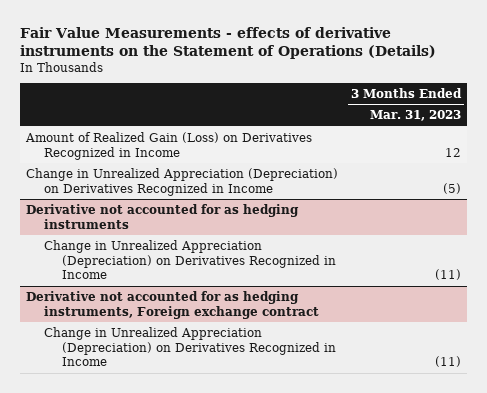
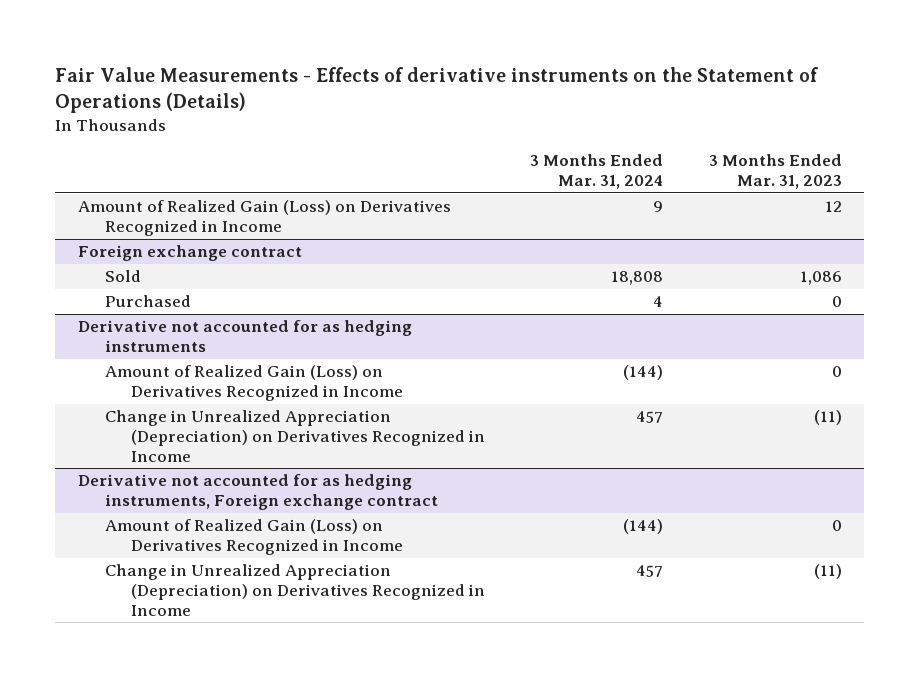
[20,27,437,59] Fair Value Measurements - effects of derivative instruments on the Statement of Operations (Details) -> [55,66,819,114] Fair Value Measurements - Effects of derivative instruments on the Statement of Operations (Details)
none -> [530,154,664,190] 3 Months Ended Mar. 31, 2024
[26,167,339,196] Change in Unrealized Appreciation (Depreciation) on Derivatives Recognized in Income -> none
none -> [78,245,303,262] Foreign exchange contract
none -> [104,270,141,283] Sold
none -> [104,295,191,308] Purchased
none -> [104,365,404,402] Amount of Realized Gain (Loss) on Derivatives Recognized in Income
none -> [104,519,404,556] Amount of Realized Gain (Loss) on Derivatives Recognized in Income

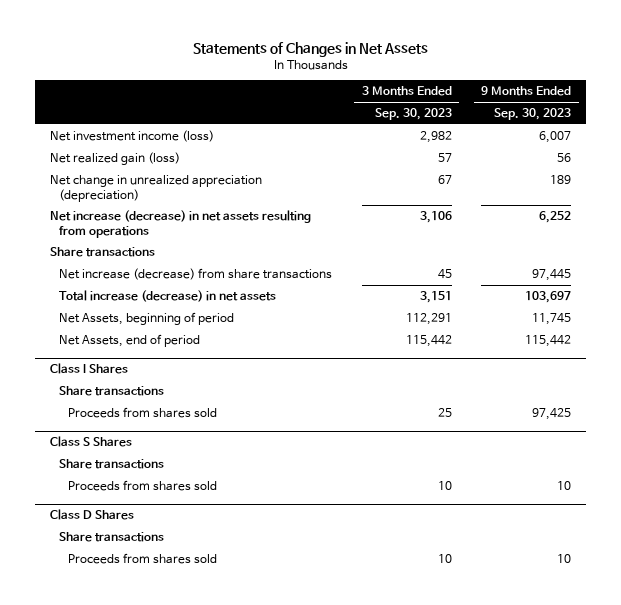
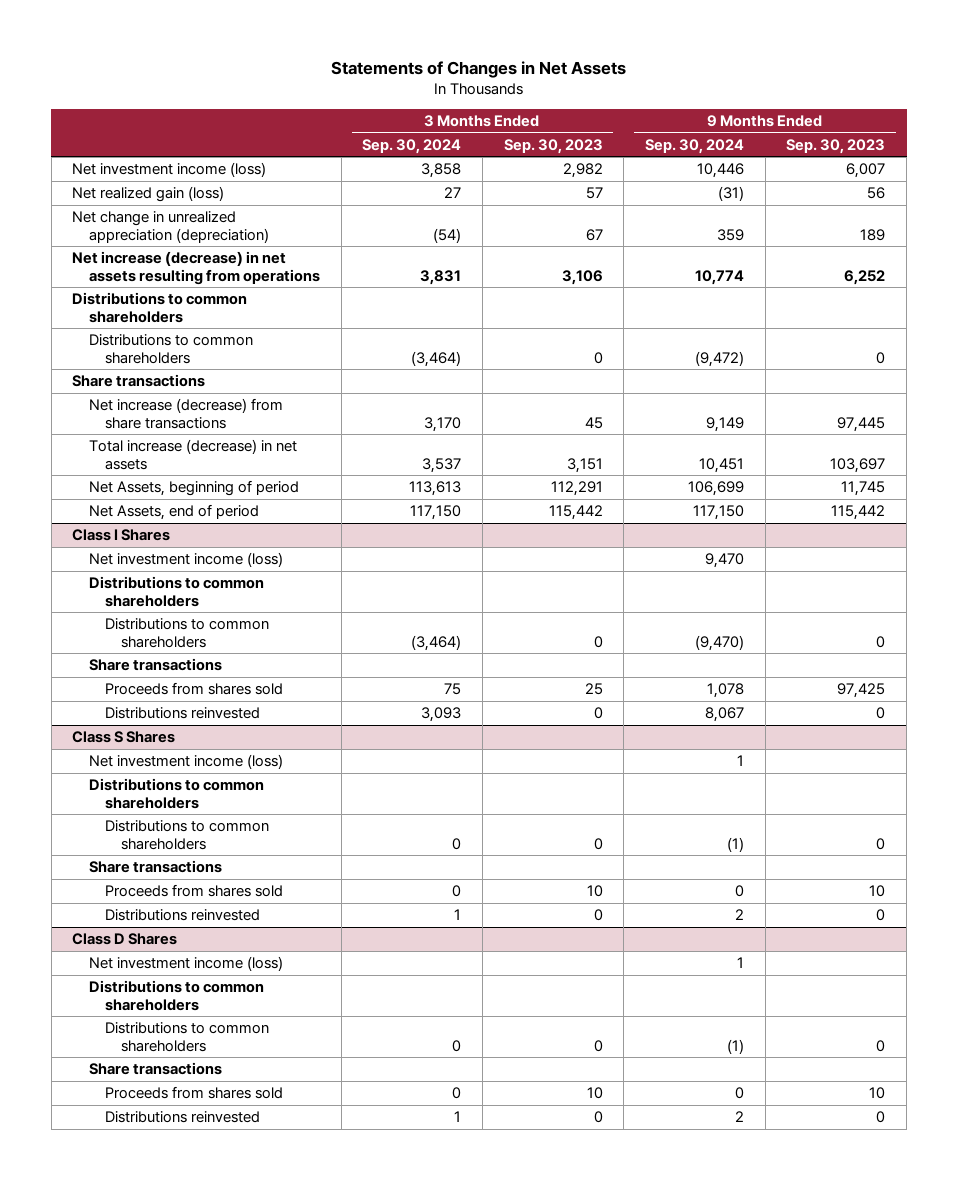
none -> [362,138,462,154] Sep. 30, 2024
none -> [645,138,745,154] Sep. 30, 2024
none -> [72,292,248,323] Distributions to common shareholders
none -> [88,334,253,364] Distributions to common shareholders
none -> [88,552,283,568] Net investment income (loss)
none -> [88,576,264,607] Distributions to common shareholders
none -> [105,618,270,648] Distributions to common shareholders
none -> [105,707,261,720] Distributions reinvested
none -> [88,754,283,770] Net investment income (loss)
none -> [88,778,264,809] Distributions to common shareholders
none -> [105,820,270,850] Distributions to common shareholders
none -> [105,909,261,922] Distributions reinvested
none -> [88,956,283,972] Net investment income (loss)
none -> [88,980,264,1011] Distributions to common shareholders
none -> [105,1022,270,1052] Distributions to common shareholders
none -> [105,1111,261,1124] Distributions reinvested

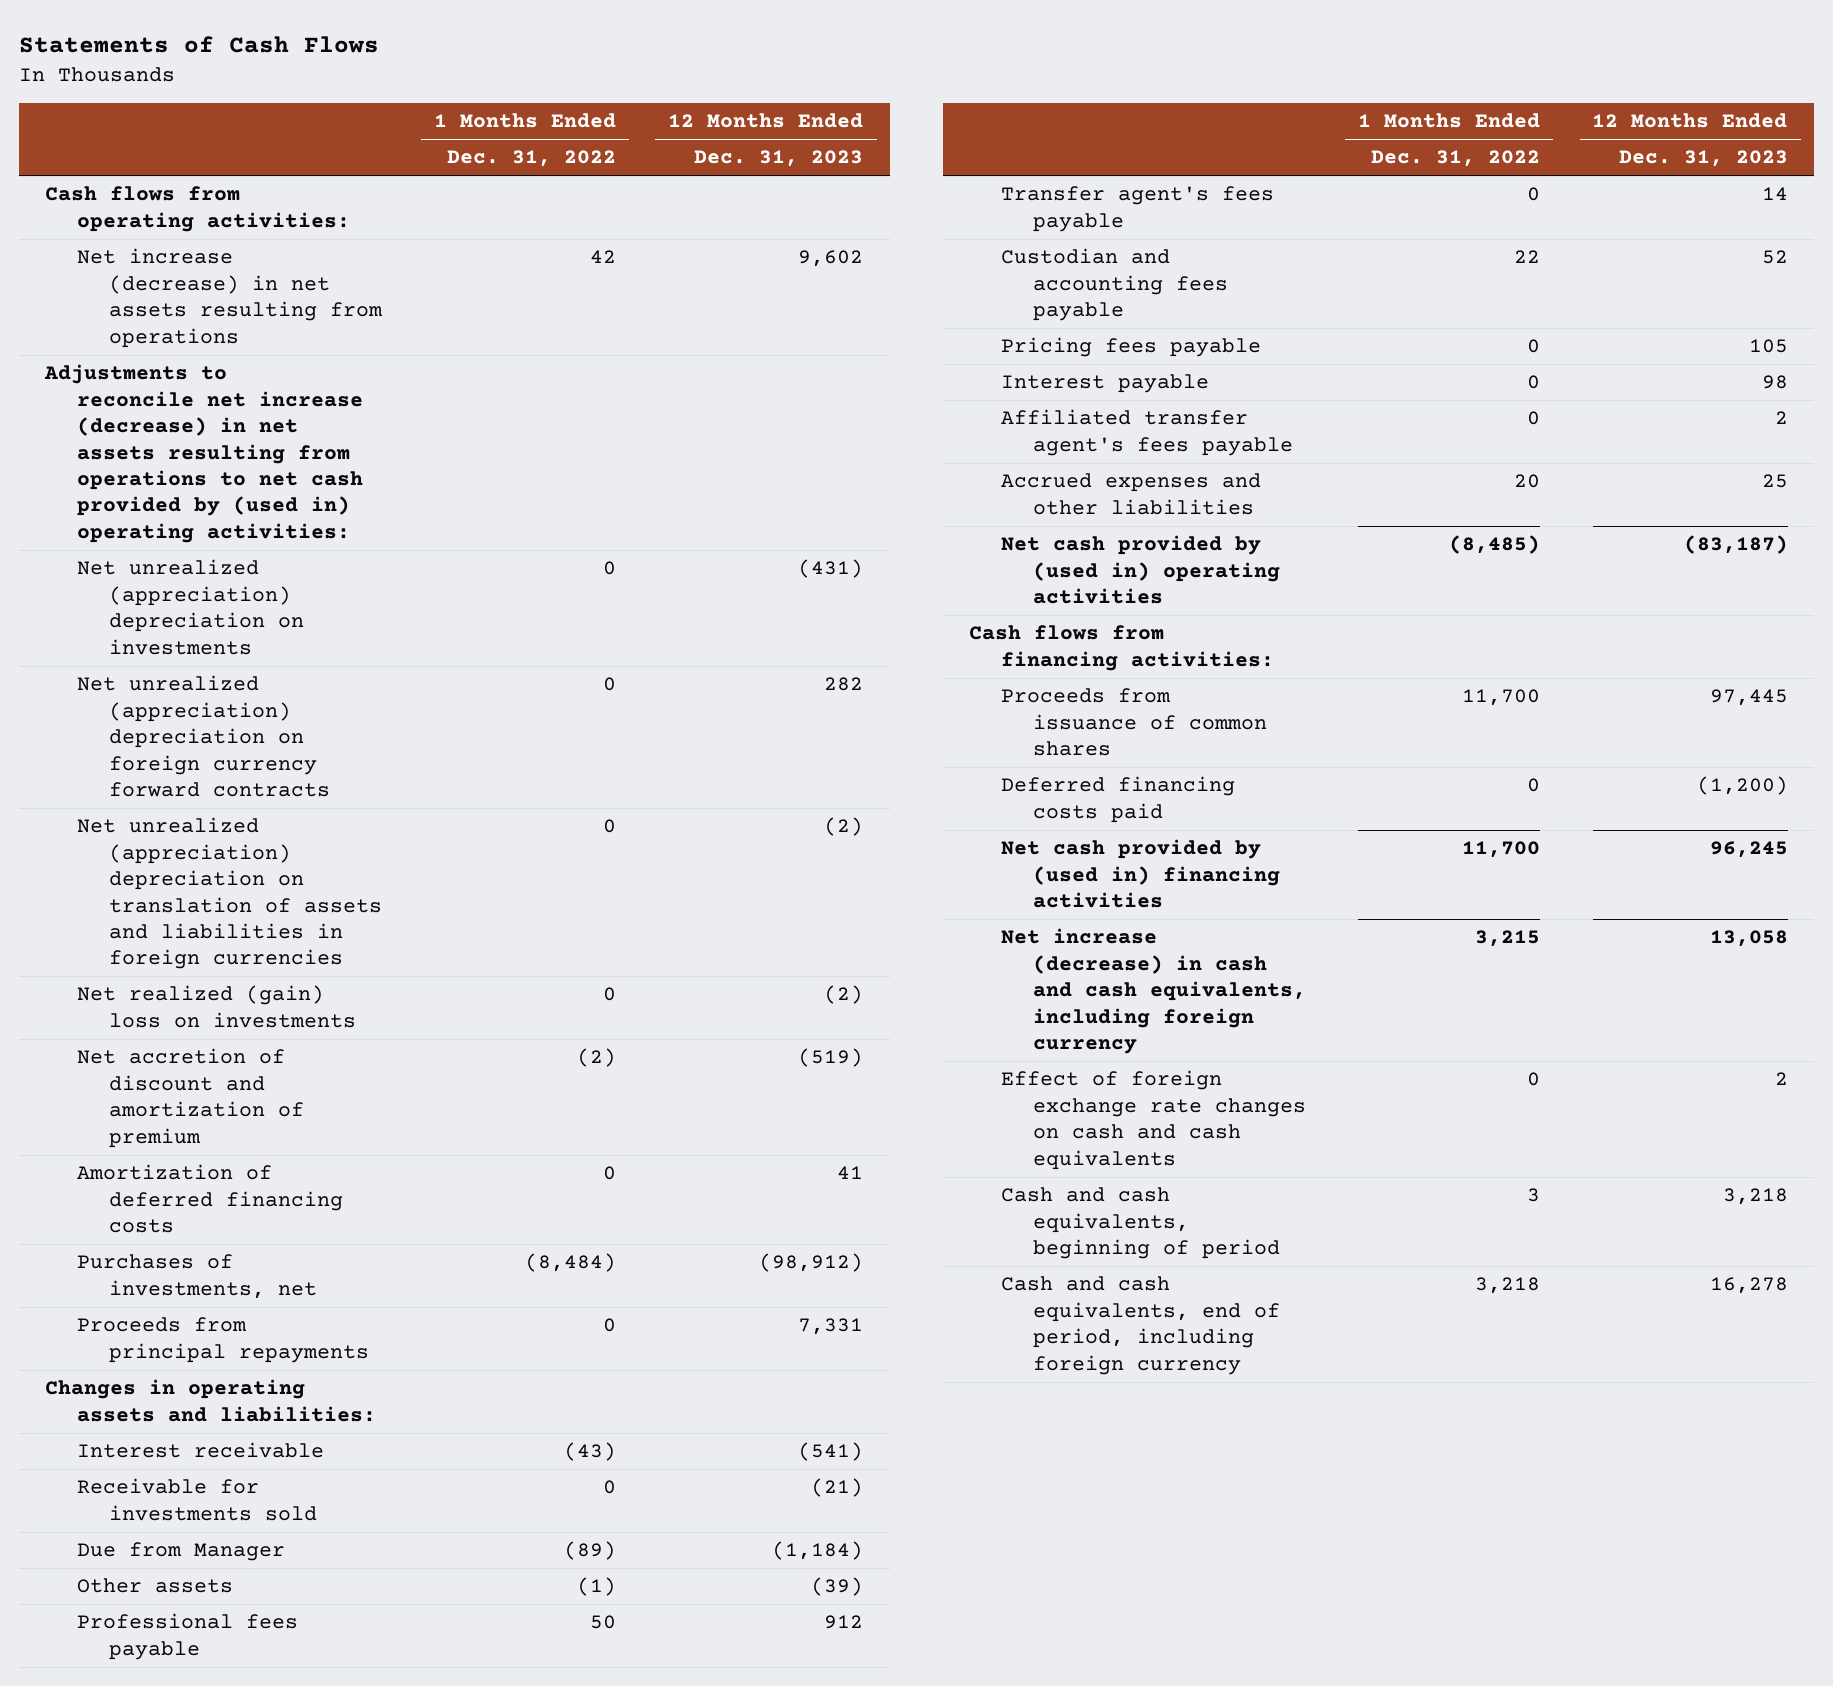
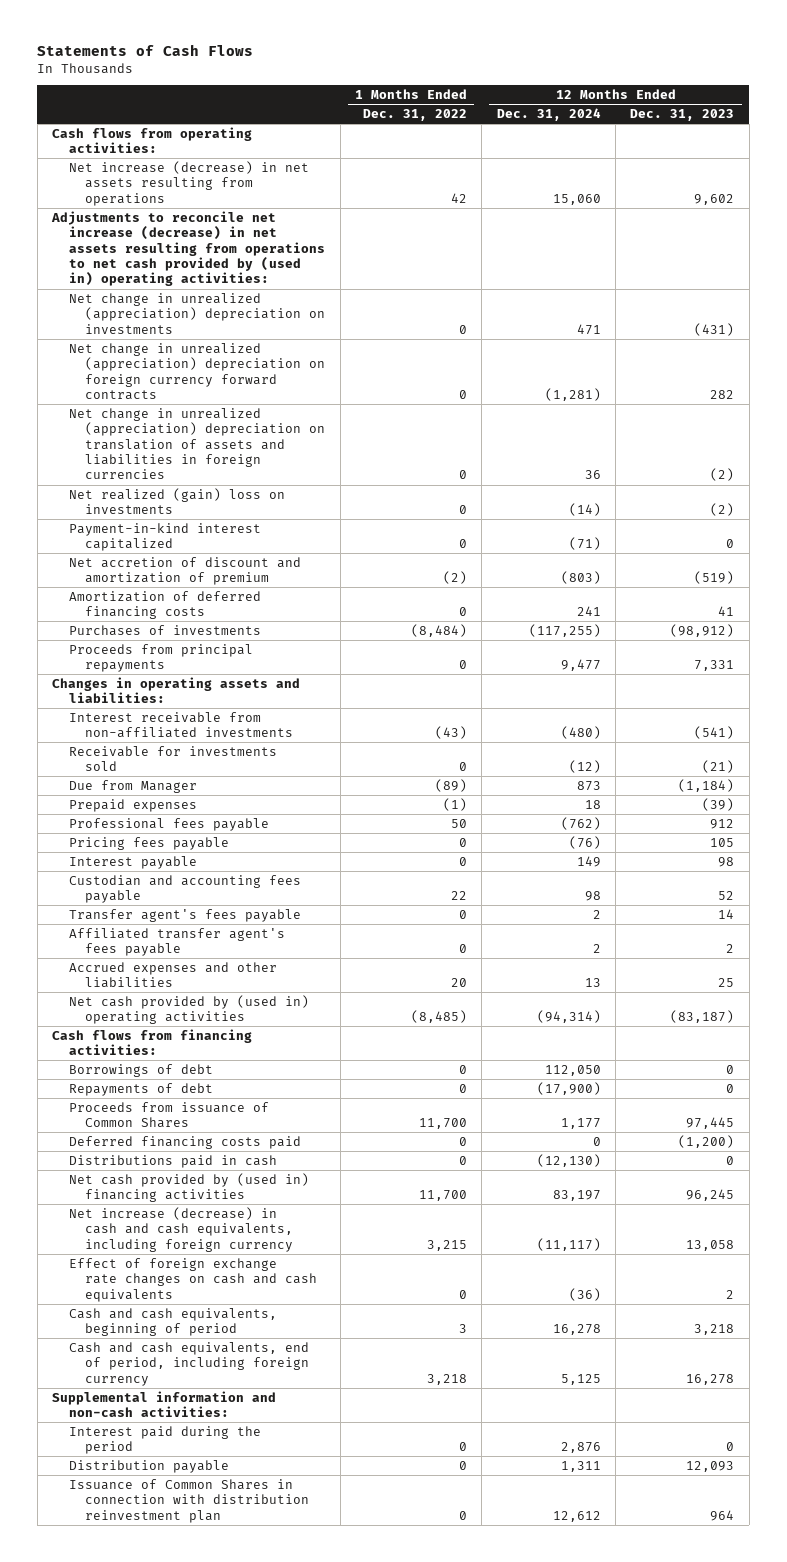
none -> [496,108,601,122] Dec. 31, 2024
[77,559,305,655] Net unrealized (appreciation) depreciation on investments -> [68,292,326,334] Net change in unrealized (appreciation) depreciation on investments
[77,675,331,797] Net unrealized (appreciation) depreciation on foreign currency forward contracts -> [68,342,326,400] Net change in unrealized (appreciation) depreciation on foreign currency forward contracts
[77,817,383,970] Net unrealized (appreciation) depreciation on translation of assets and liabilities in foreign currencies -> [68,407,326,480] Net change in unrealized (appreciation) depreciation on translation of assets and liabilities in foreign currencies
none -> [68,522,261,552] Payment-in-kind interest capitalized
[77,1254,318,1299] Purchases of investments, net -> [68,624,261,636] Purchases of investments
[77,1442,325,1459] Interest receivable -> [68,711,294,739] Interest receivable from non-affiliated investments
[77,1578,234,1594] Other assets -> [68,798,197,812] Prepaid expenses
[1001,248,1229,322] Custodian and accounting fees payable -> [68,874,301,904] Custodian and accounting fees payable
[1001,186,1275,232] Transfer agent's fees payable -> [68,908,301,922] Transfer agent's fees payable
none -> [68,1063,213,1077] Borrowings of debt
none -> [68,1082,213,1096] Repayments of debt
[1001,688,1268,757] Proceeds from issuance of common shares -> [68,1101,269,1129] Proceeds from issuance of Common Shares
none -> [68,1154,277,1168] Distributions paid in cash
none -> [52,1390,277,1418] Supplemental information and non-cash activities:
none -> [68,1425,261,1455] Interest paid during the period
none -> [68,1459,229,1473] Distribution payable
none -> [68,1478,310,1523] Issuance of Common Shares in connection with distribution reinvestment plan

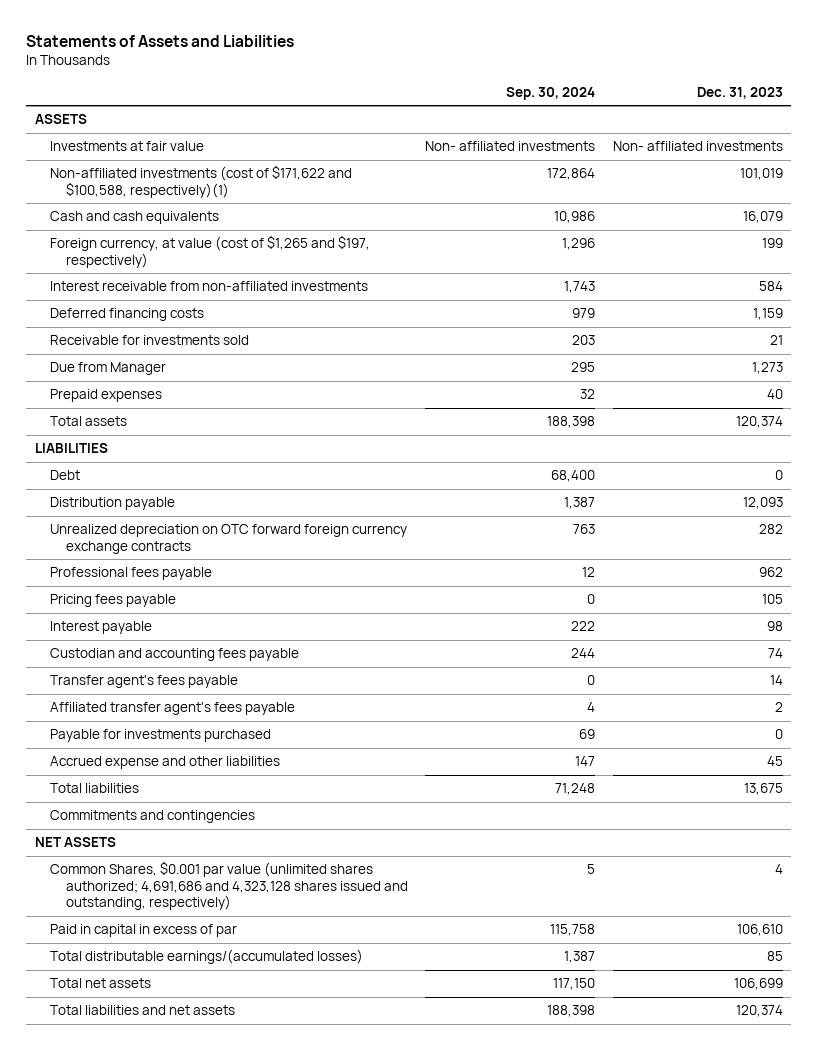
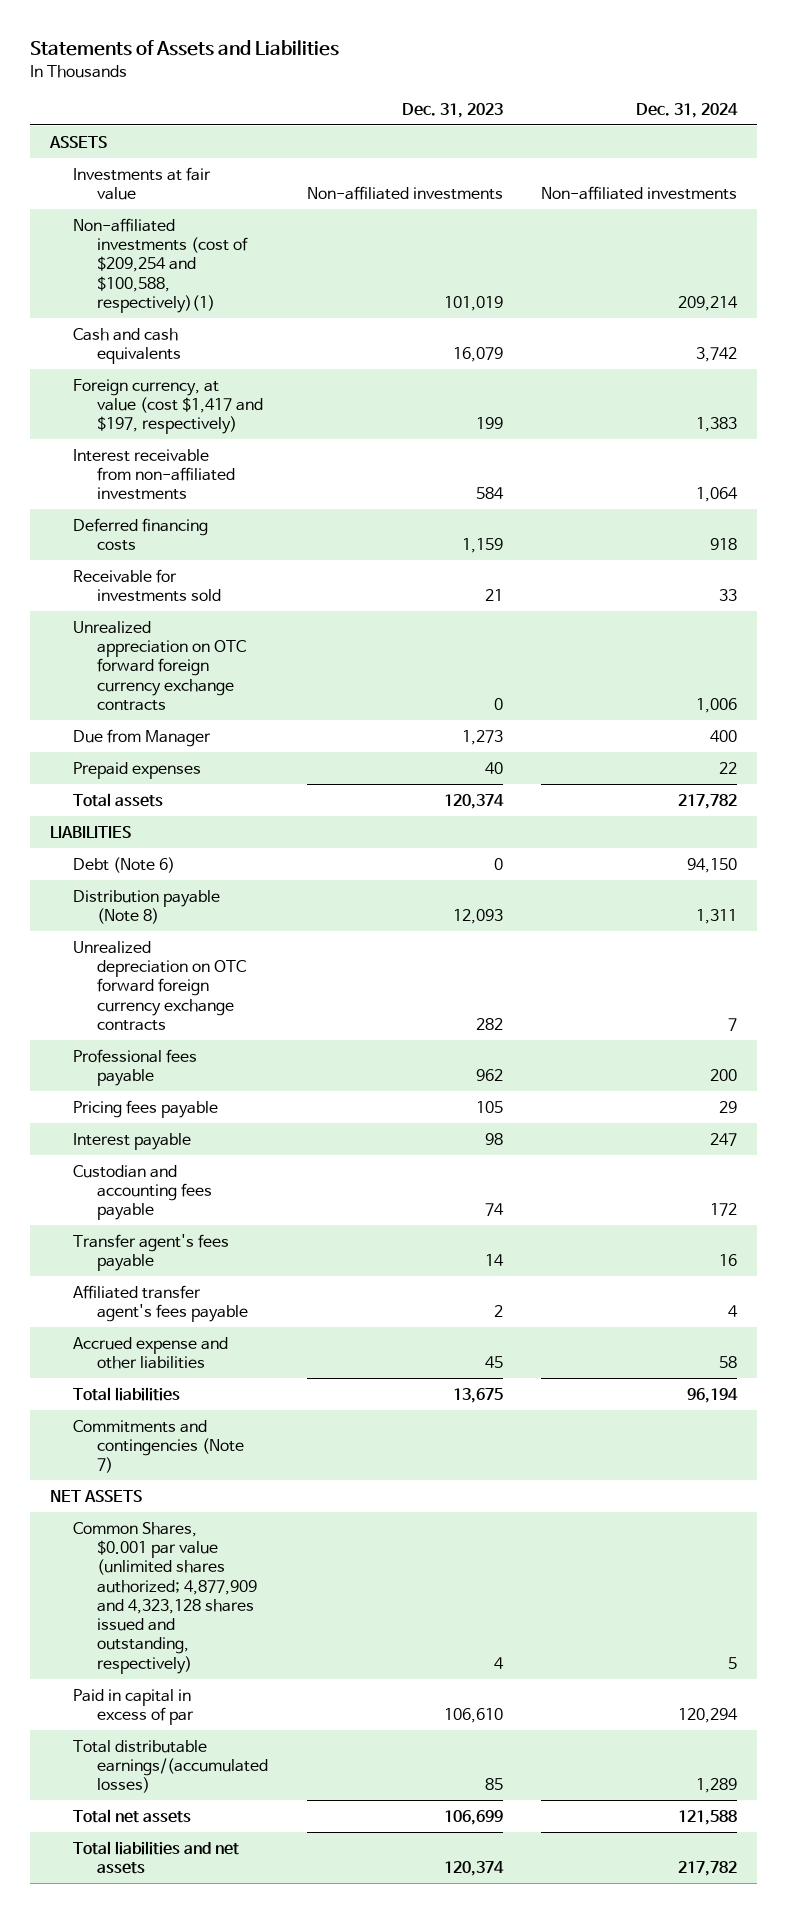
[506,86,596,100] Sep. 30, 2024 -> none
none -> [636,102,739,118] Dec. 31, 2024
[612,141,783,152] Non- affiliated investments -> [306,186,503,201] Non-affiliated investments
[50,165,353,198] Non-affiliated investments (cost of $171,622 and $100,588, respectively)(1) -> [73,217,248,313] Non-affiliated investments (cost of $209,254 and $100,588, respectively)(1)
[50,235,371,268] Foreign currency, at value (cost of $1,265 and $197, respectively) -> [73,378,263,435] Foreign currency, at value (cost $1,417 and $197, respectively)
none -> [73,620,246,711] Unrealized appreciation on OTC forward foreign currency exchange contracts
[50,470,81,481] Debt -> [73,856,176,873] Debt (Note 6)
[50,497,176,511] Distribution payable -> [73,889,221,925] Distribution payable (Note 8)
[50,729,272,743] Payable for investments purchased -> none
[50,810,256,824] Commitments and contingencies -> [73,1419,244,1474] Commitments and contingencies (Note 7)
[50,861,408,911] Common Shares, $0.001 par value (unlimited shares authorized; 4,691,686 and 4,323,128 shares issued and outstanding, respectively) -> [73,1521,257,1674] Common Shares, $0.001 par value (unlimited shares authorized; 4,877,909 and 4,323,128 shares issued and outstanding, respectively)

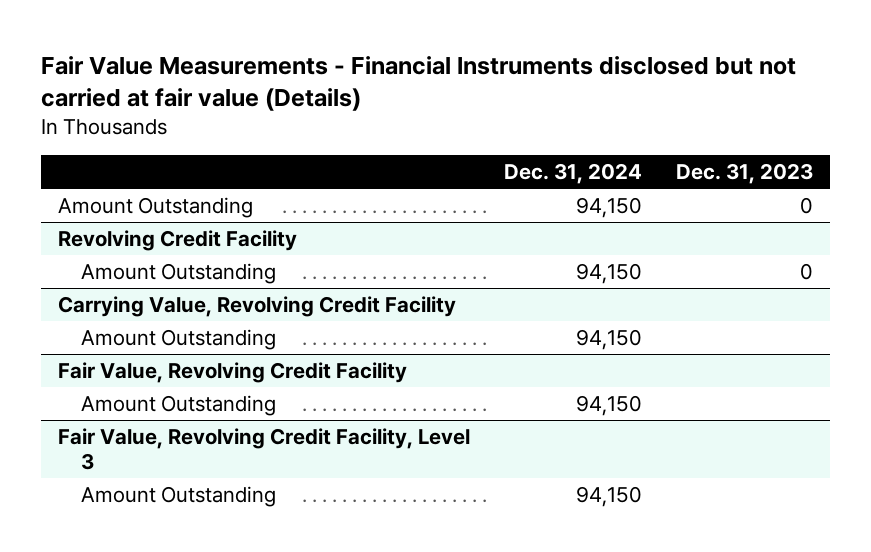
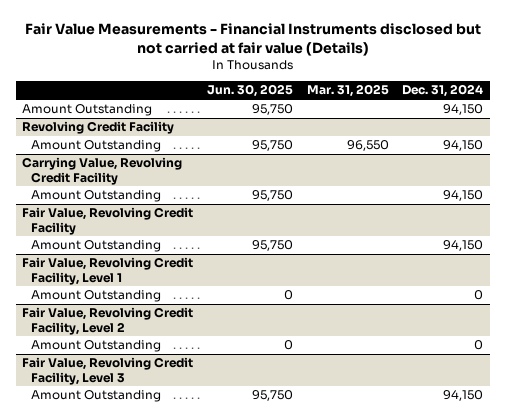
[676,163,814,185] Dec. 31, 2023 -> none
none -> [206,84,293,98] Jun. 30, 2025
none -> [306,84,389,98] Mar. 31, 2025
none -> [22,257,194,285] Fair Value, Revolving Credit Facility, Level 1
none -> [31,290,162,303] Amount Outstanding
none -> [22,307,194,335] Fair Value, Revolving Credit Facility, Level 2
none -> [31,340,162,353] Amount Outstanding

